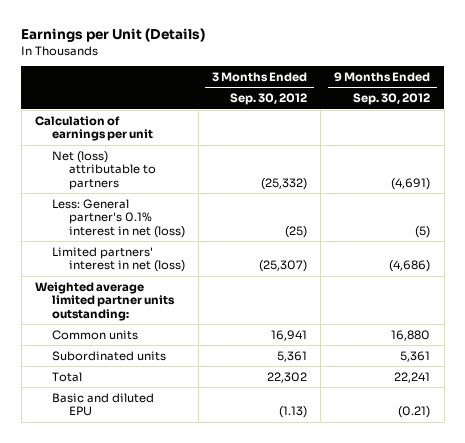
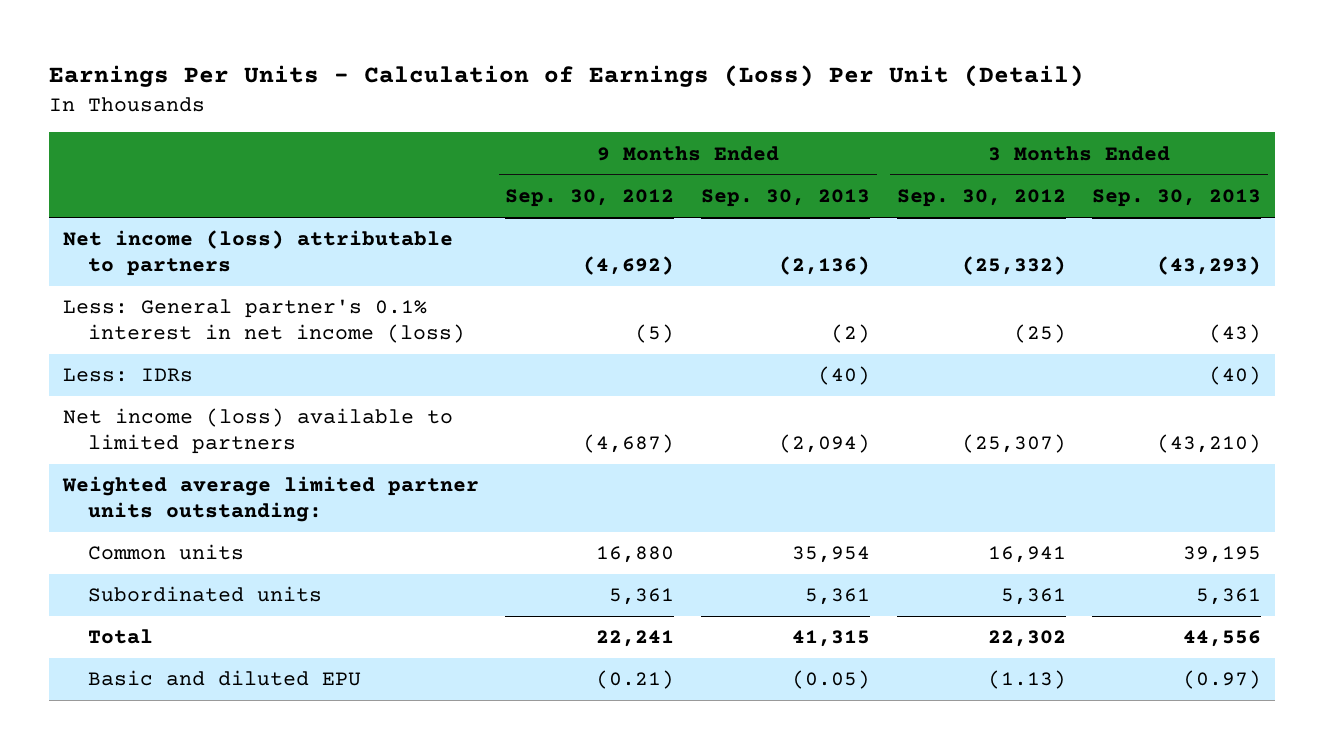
[21,28,206,43] Earnings per Unit (Details) -> [49,65,1085,88] Earnings Per Units - Calculation of Earnings (Loss) Per Unit (Detail)
none -> [700,189,870,208] Sep. 30, 2013
none -> [1092,189,1262,208] Sep. 30, 2013
[34,115,153,142] Calculation of earnings per unit -> none
[51,246,186,273] Limited partners' interest in net (loss) -> none
[51,150,157,190] Net (loss) attributable to partners -> [62,230,453,277] Net income (loss) attributable to partners
[391,177,431,190] (4,691) -> [583,256,675,276] (4,692)
[51,198,186,238] Less: General partner's 0.1% interest in net (loss) -> [62,299,466,344] Less: General partner's 0.1% interest in net income (loss)
none -> [62,368,193,383] Less: IDRs
none -> [62,408,453,455] Net income (loss) available to limited partners

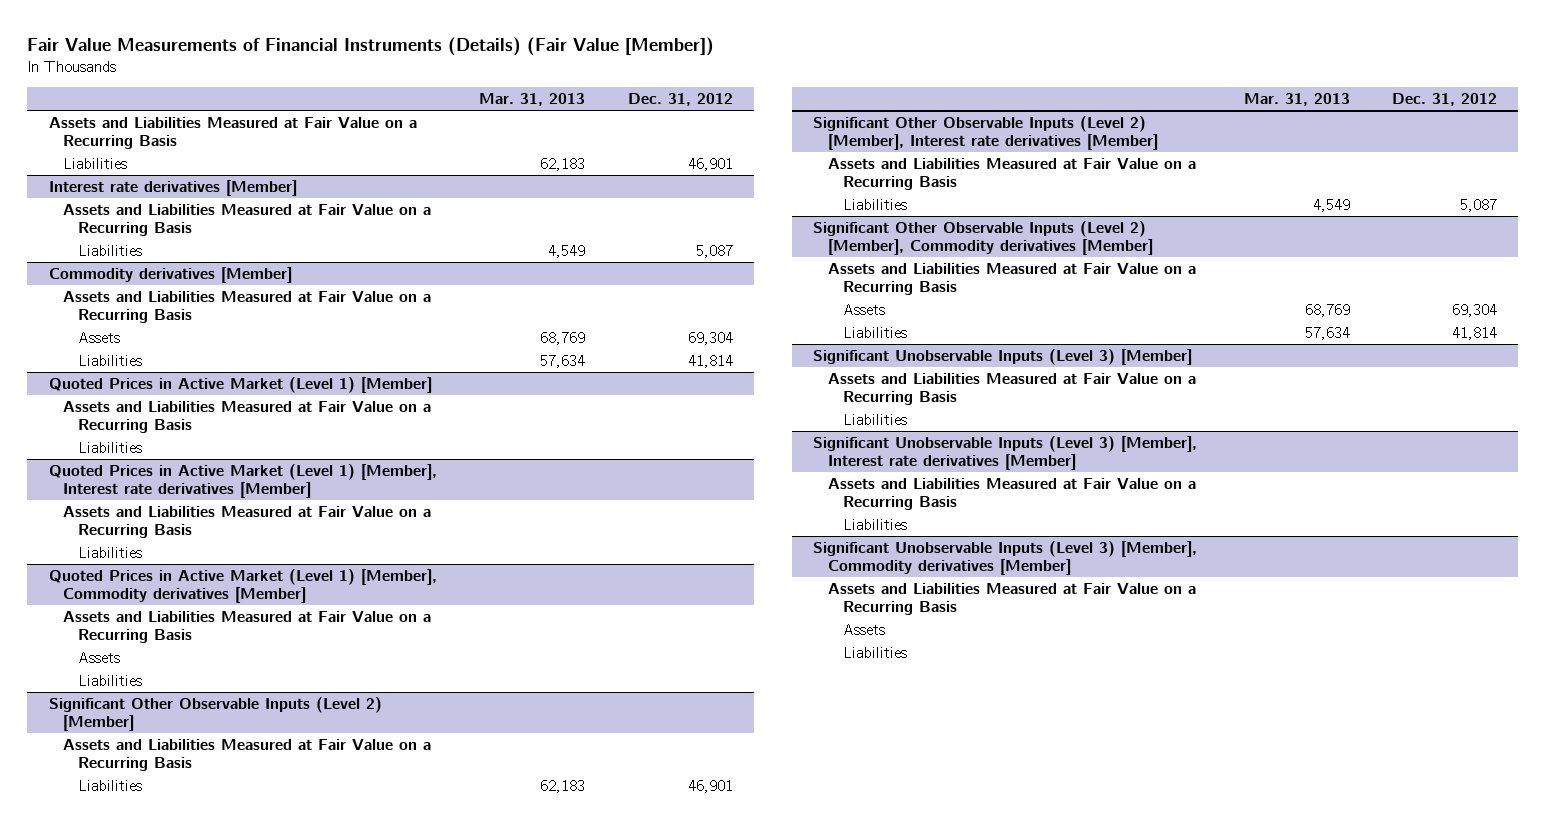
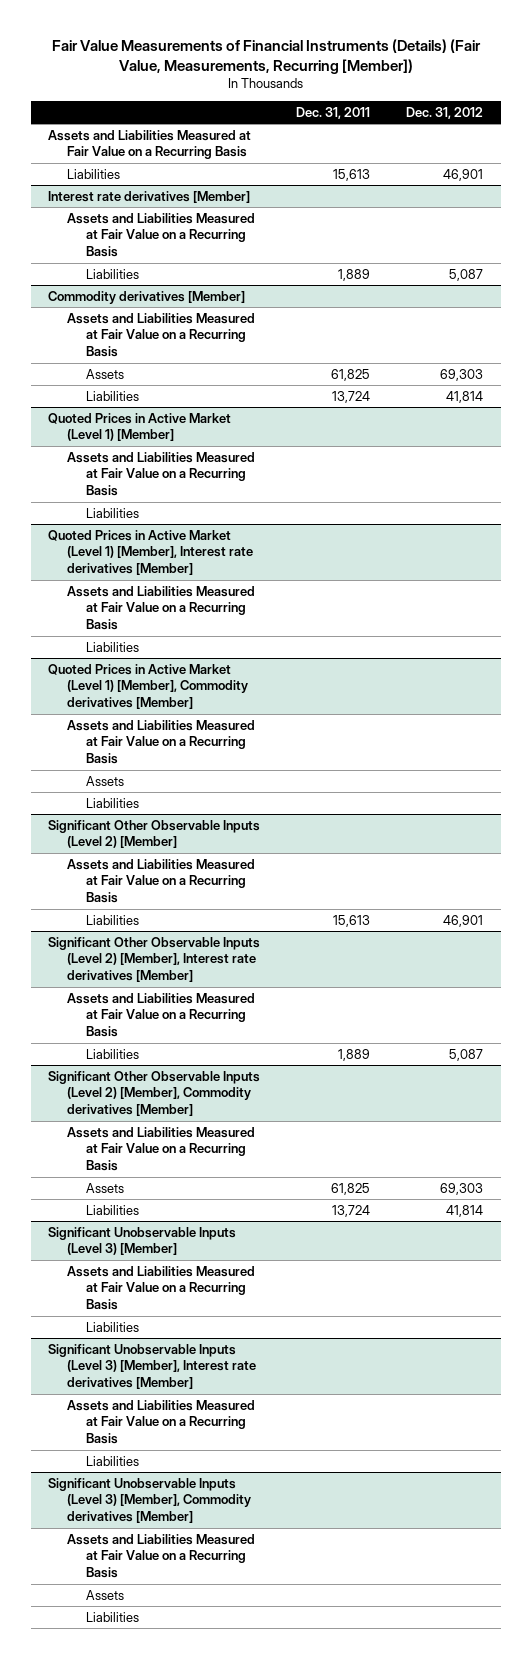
[27,37,715,57] Fair Value Measurements of Financial Instruments (Details) (Fair Value [Member]) -> [51,38,481,74] Fair Value Measurements of Financial Instruments (Details) (Fair Value, Measurements, Recurring [Member])
[479,92,586,106] Mar. 31, 2013 -> none
none -> [296,106,371,119] Dec. 31, 2011
[687,331,733,345] 69,304 -> [440,368,484,381] 69,303
[1452,303,1498,317] 69,304 -> [440,1182,484,1195] 69,303

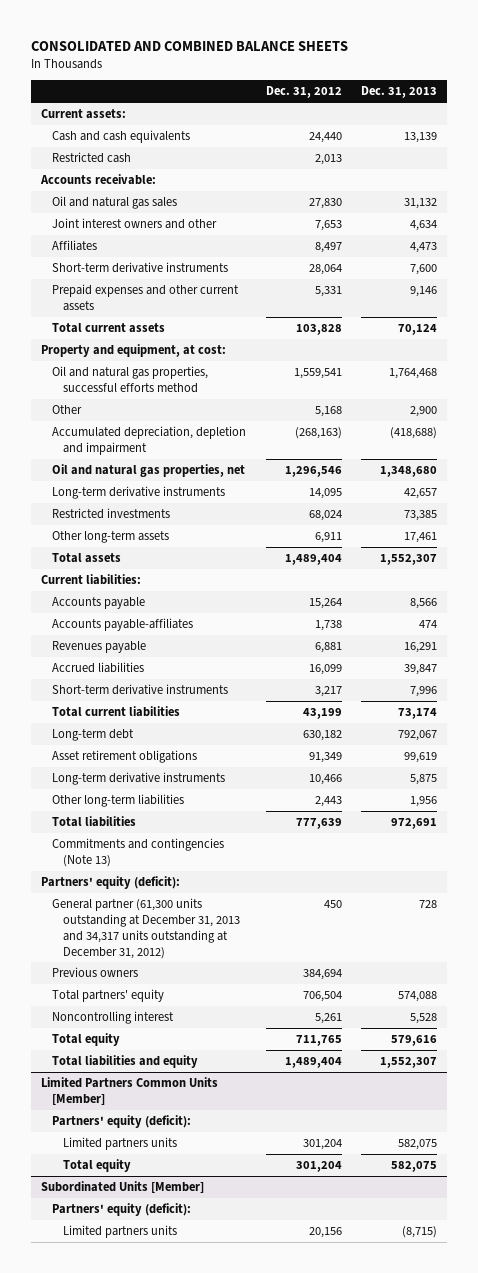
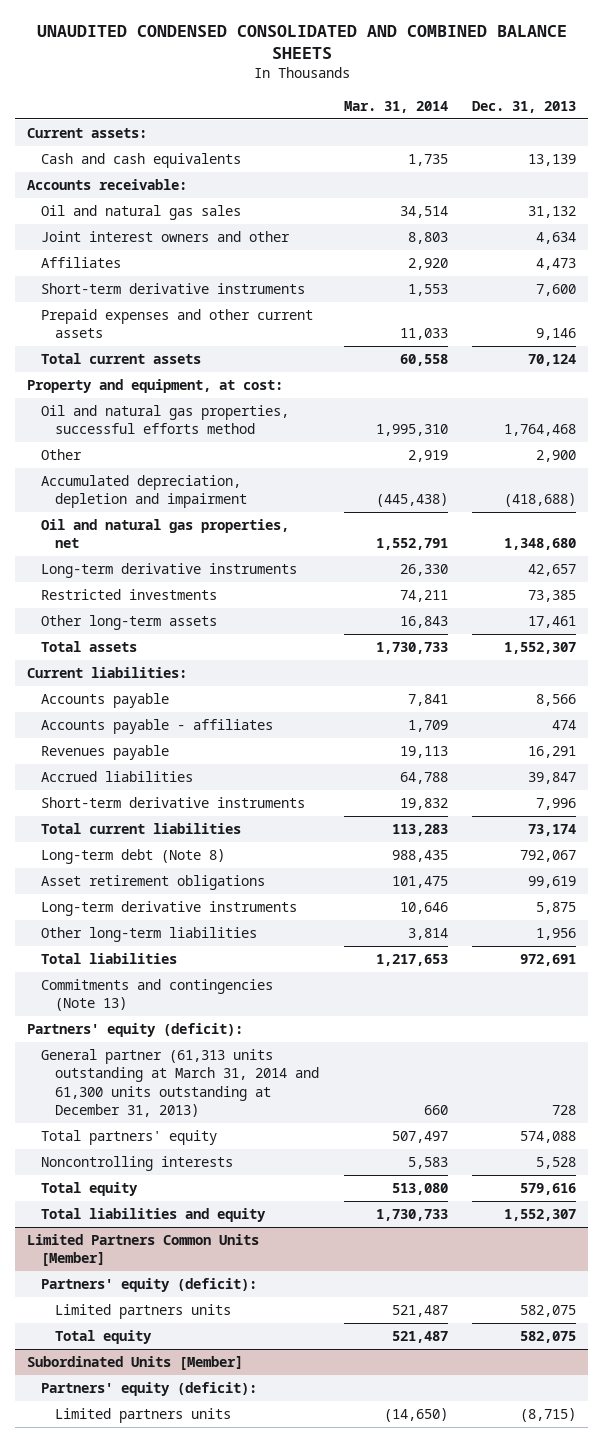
[31,40,349,51] CONSOLIDATED AND COMBINED BALANCE SHEETS -> [36,25,567,60] UNAUDITED CONDENSED CONSOLIDATED AND COMBINED BALANCE SHEETS
[265,86,342,99] Dec. 31, 2012 -> none
none -> [343,100,448,113] Mar. 31, 2014
[52,152,132,164] Restricted cash -> none
[52,618,194,632] Accounts payable-affiliates -> [41,719,274,735] Accounts payable - affiliates
[52,729,135,742] Long-term debt -> [41,849,226,865] Long-term debt (Note 8)
[52,967,139,978] Previous owners -> none
[52,898,241,959] General partner (61,300 units outstanding at December 31, 2013 and 34,317 units outstanding at December 31, 2012) -> [41,1049,320,1117] General partner (61,313 units outstanding at March 31, 2014 and 61,300 units outstanding at December 31, 2013)
[52,1011,175,1025] Noncontrolling interest -> [41,1156,234,1172] Noncontrolling interests

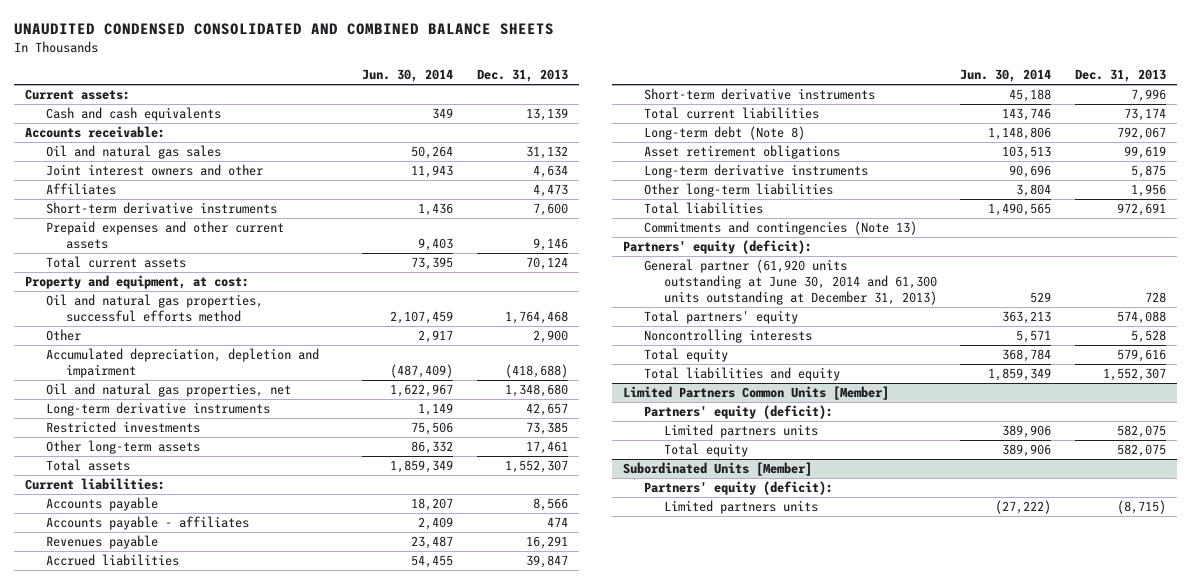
[343,100,448,113] Mar. 31, 2014 -> none
none -> [362,68,454,82] Jun. 30, 2014
[41,1049,320,1117] General partner (61,313 units outstanding at March 31, 2014 and 61,300 units outstanding at December 31, 2013) -> [643,259,938,305] General partner (61,920 units outstanding at June 30, 2014 and 61,300 units outstanding at December 31, 2013)

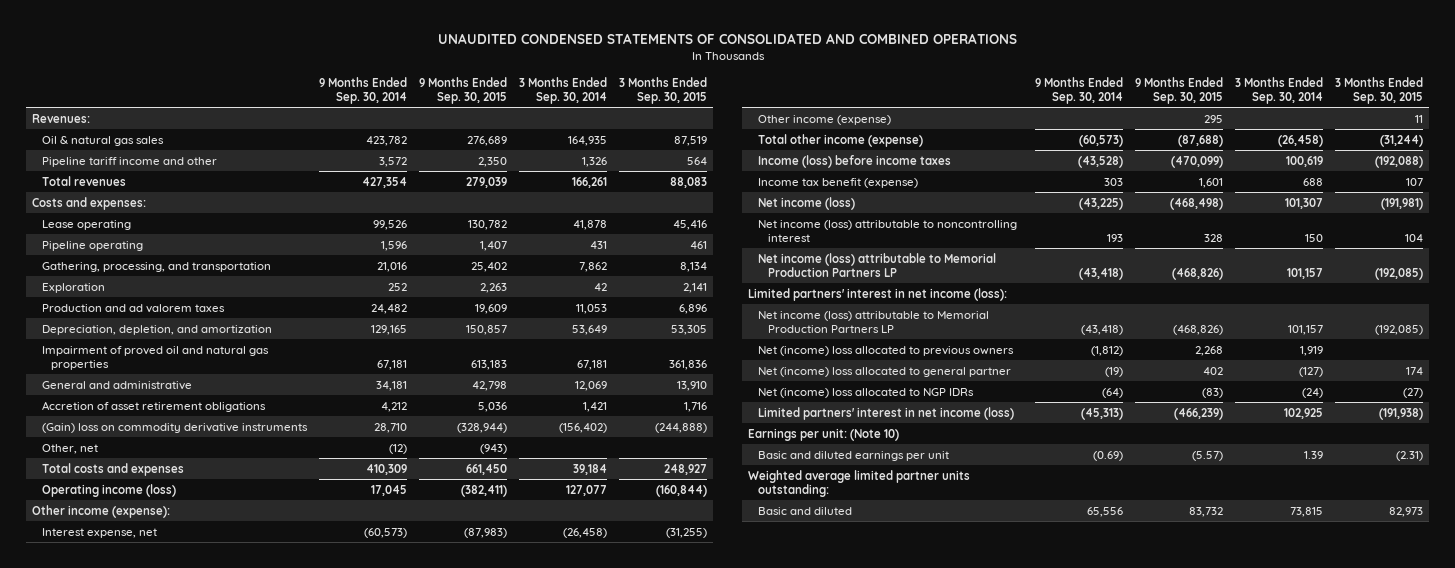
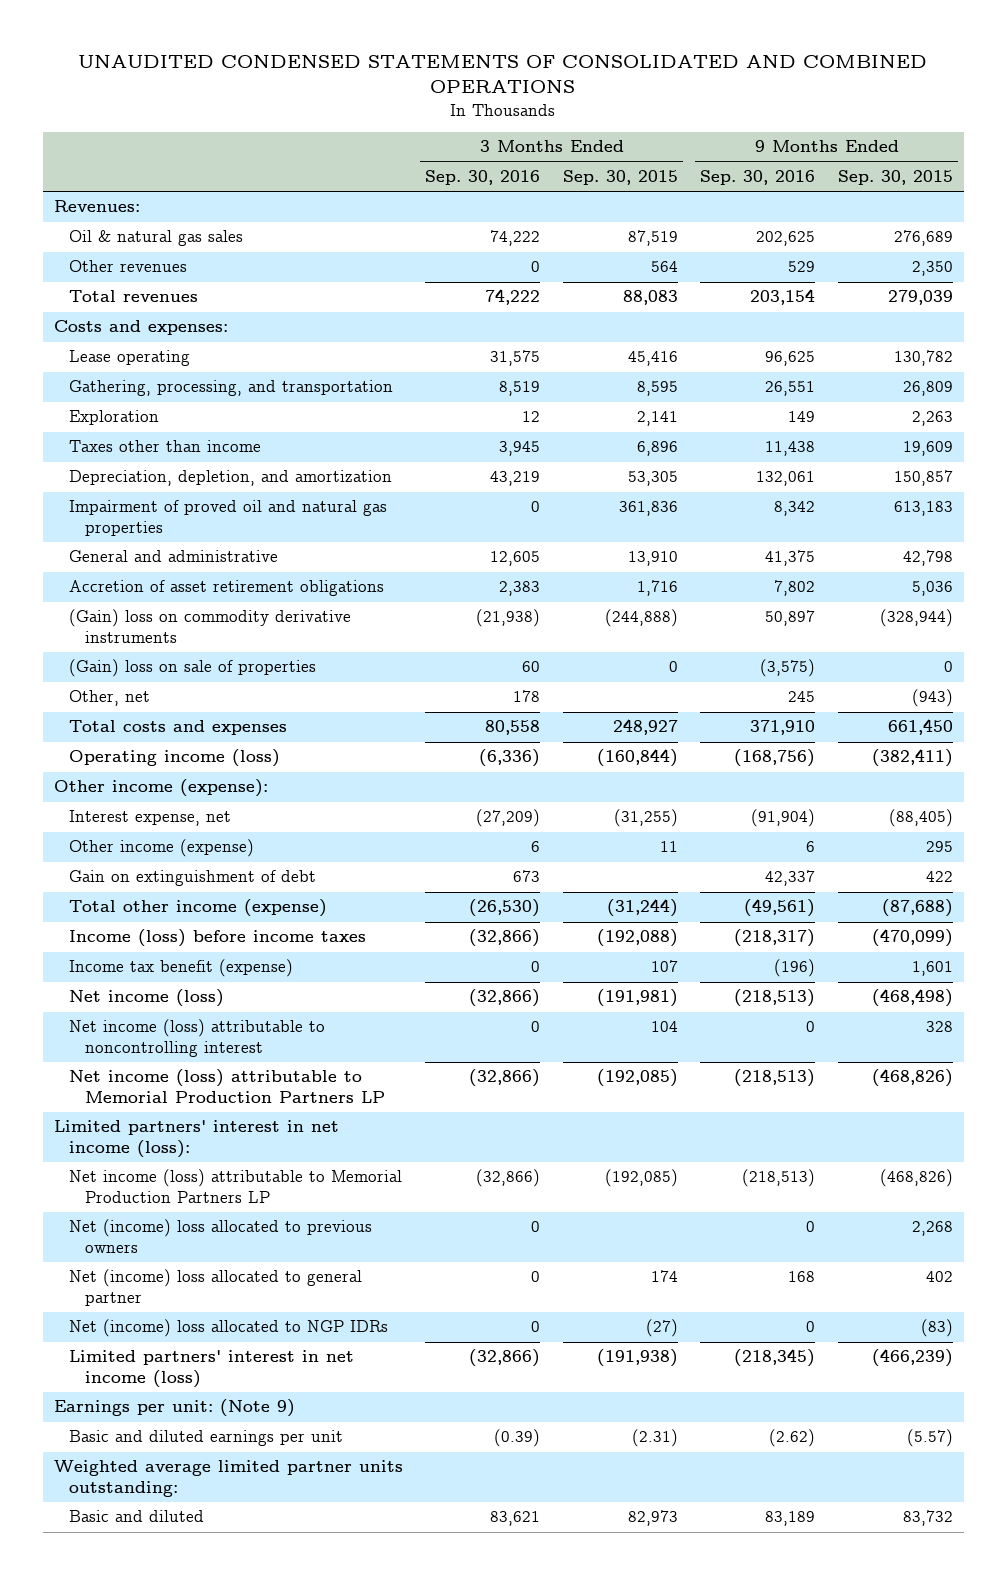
[318,76,407,104] 9 Months Ended Sep. 30, 2014 -> none
[518,76,607,104] 3 Months Ended Sep. 30, 2014 -> none
none -> [425,169,541,185] Sep. 30, 2016
none -> [700,169,816,185] Sep. 30, 2016
[41,156,217,167] Pipeline tariff income and other -> [69,260,188,273] Other revenues
[41,240,143,251] Pipeline operating -> none
[470,261,507,272] 25,402 -> [902,381,953,397] 26,809
[679,261,707,272] 8,134 -> [636,381,678,397] 8,595
[41,303,225,313] Production and ad valorem taxes -> [69,440,262,453] Taxes other than income
none -> [69,659,317,678] (Gain) loss on sale of properties
[463,527,507,538] (87,983) -> [888,809,953,828] (88,405)
none -> [69,870,317,887] Gain on extinguishment of debt
[748,427,900,441] Earnings per unit: (Note 10) -> [53,1399,295,1418] Earnings per unit: (Note 9)

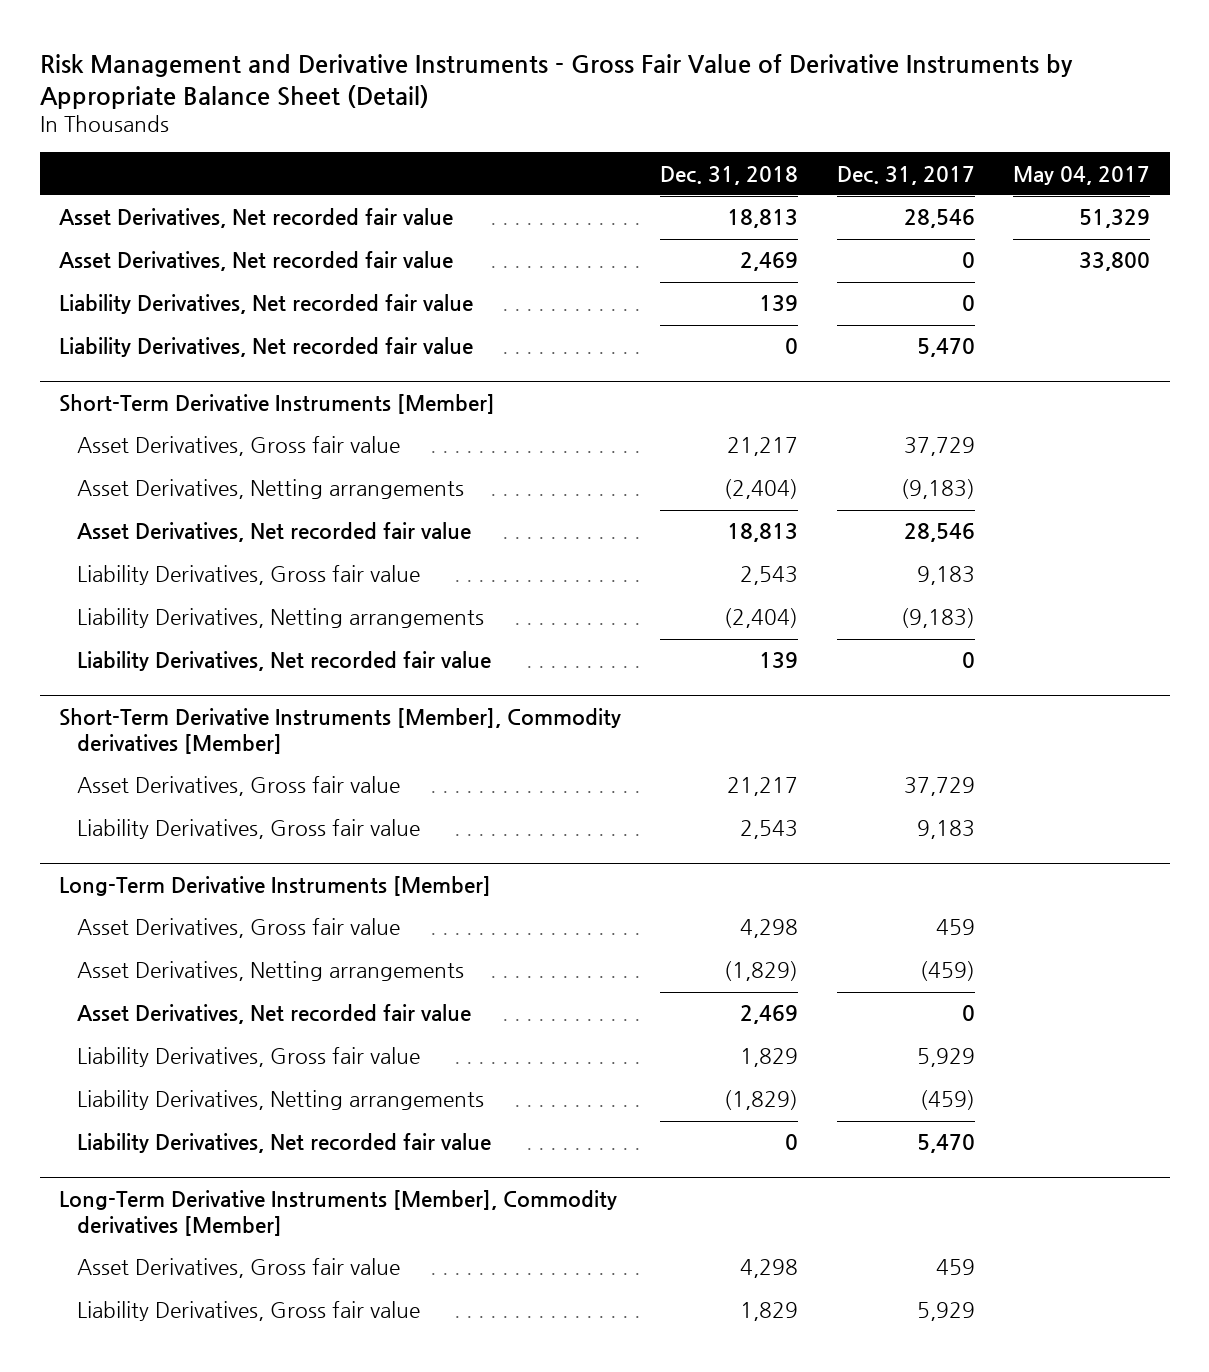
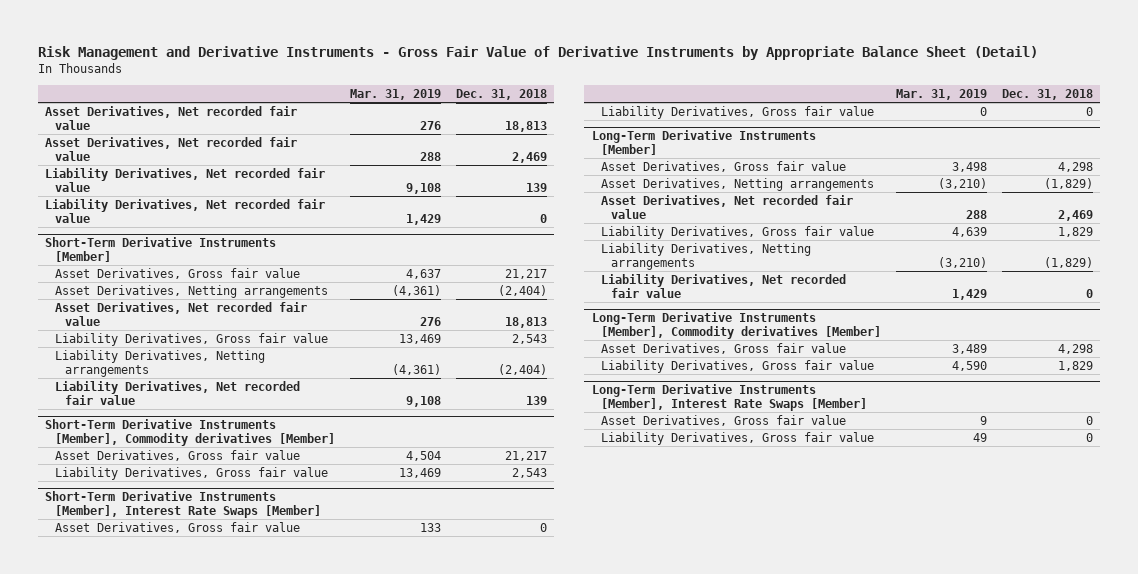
[836,165,975,185] Dec. 31, 2017 -> none
[1013,165,1151,185] May 04, 2017 -> none
none -> [349,89,441,101] Mar. 31, 2019
none -> [45,491,322,519] Short-Term Derivative Instruments [Member], Interest Rate Swaps [Member]
none -> [55,521,301,533] Asset Derivatives, Gross fair value
none -> [601,105,875,119] Liability Derivatives, Gross fair value
none -> [591,384,868,412] Long-Term Derivative Instruments [Member], Interest Rate Swaps [Member]
none -> [601,414,847,426] Asset Derivatives, Gross fair value
none -> [601,431,875,445] Liability Derivatives, Gross fair value

